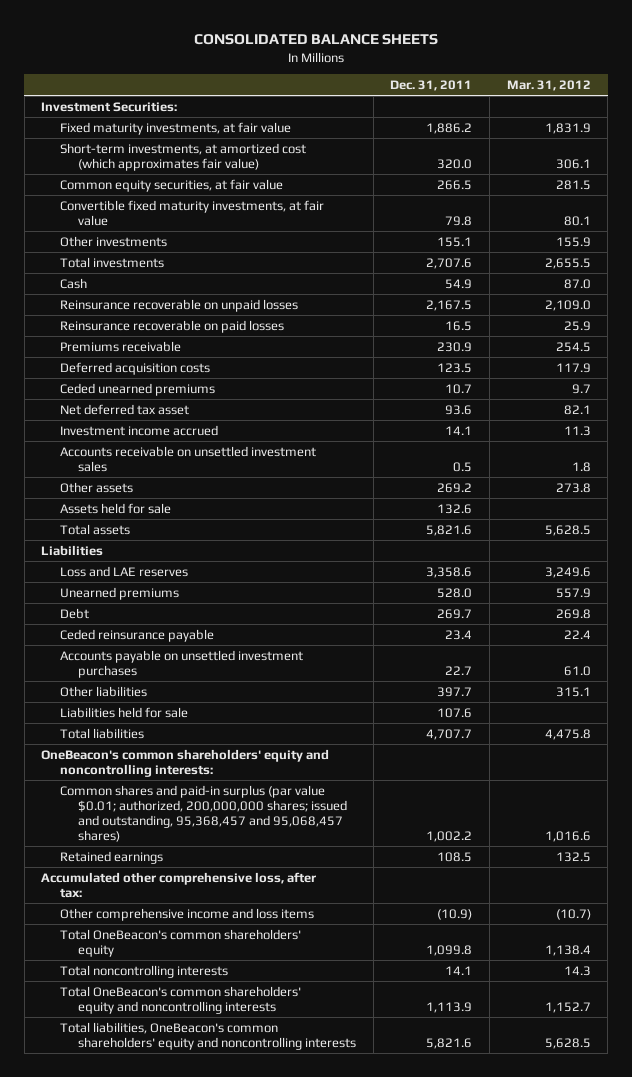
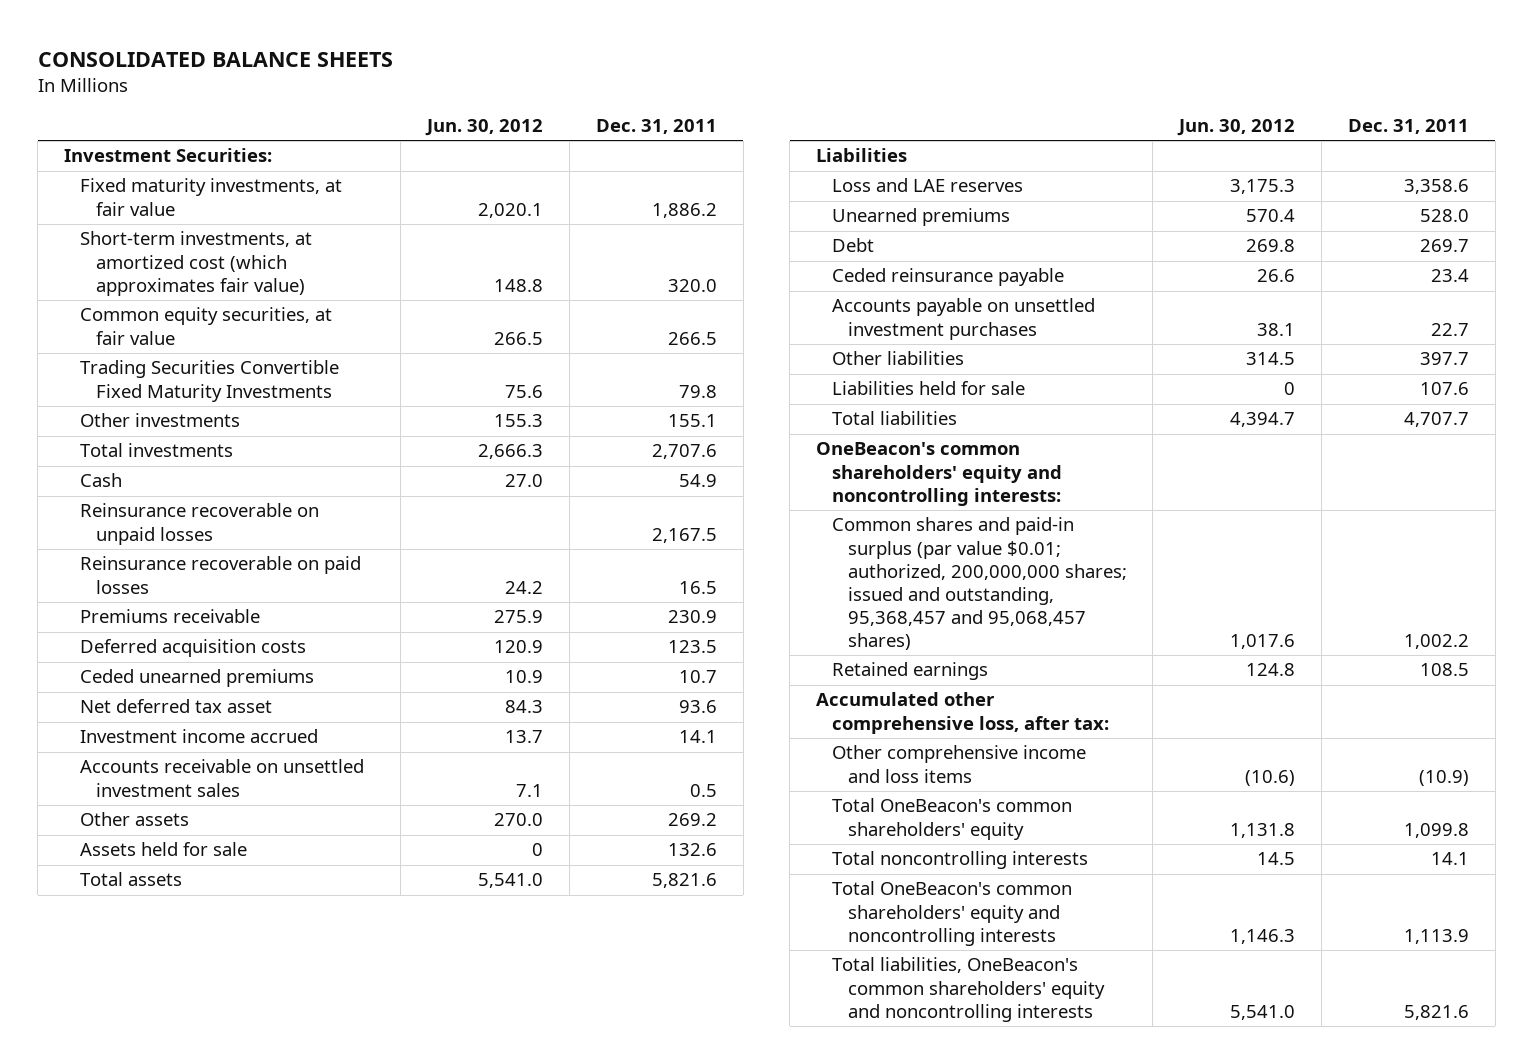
[506,79,591,91] Mar. 31, 2012 -> none
none -> [425,119,544,137] Jun. 30, 2012
[59,199,324,226] Convertible fixed maturity investments, at fair value -> [79,360,339,402] Trading Securities Convertible Fixed Maturity Investments

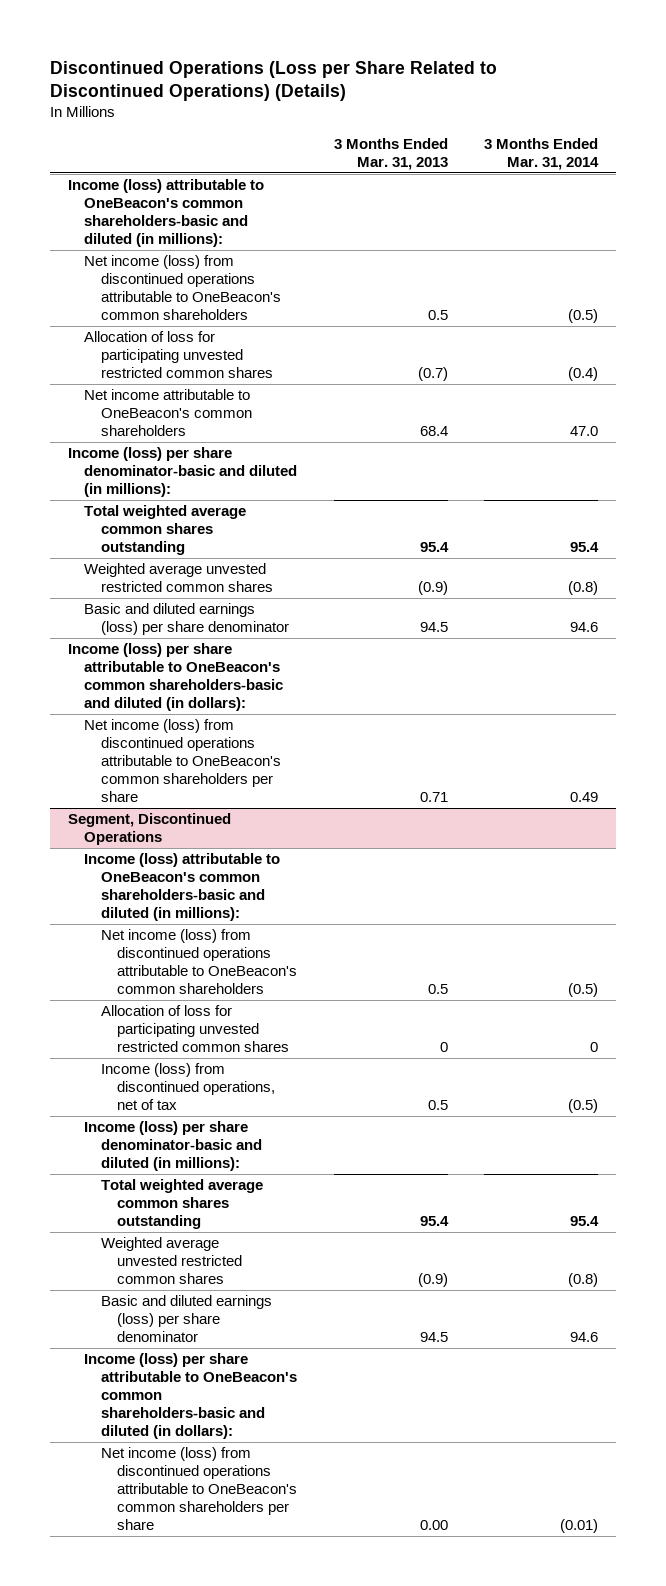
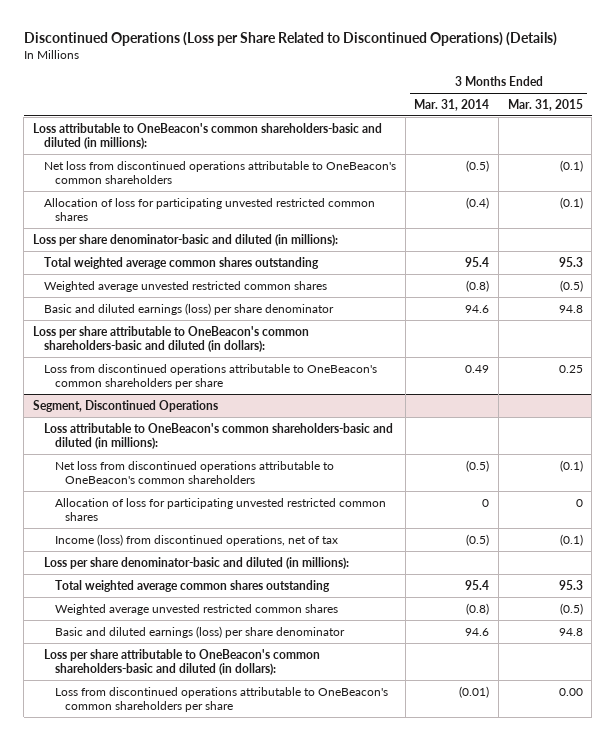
[333,137,448,170] 3 Months Ended Mar. 31, 2013 -> none
none -> [507,98,583,111] Mar. 31, 2015
[68,179,265,248] Income (loss) attributable to OneBeacon's common shareholders-basic and diluted (in millions): -> [33,122,383,149] Loss attributable to OneBeacon's common shareholders-basic and diluted (in millions):
[84,255,281,321] Net income (loss) from discontinued operations attributable to OneBeacon's common shareholders -> [43,160,396,184] Net loss from discontinued operations attributable to OneBeacon's common shareholders
[84,389,252,437] Net income attributable to OneBeacon's common shareholders -> none
[68,447,298,498] Income (loss) per share denominator-basic and diluted (in millions): -> [33,233,339,246] Loss per share denominator-basic and diluted (in millions):
[68,643,284,712] Income (loss) per share attributable to OneBeacon's common shareholders-basic and diluted (in dollars): -> [33,325,310,352] Loss per share attributable to OneBeacon's common shareholders-basic and diluted (in dollars):
[84,719,281,803] Net income (loss) from discontinued operations attributable to OneBeacon's common shareholders per share -> [43,363,377,389] Loss from discontinued operations attributable to OneBeacon's common shareholders per share
[84,853,281,922] Income (loss) attributable to OneBeacon's common shareholders-basic and diluted (in millions): -> [43,422,393,449] Loss attributable to OneBeacon's common shareholders-basic and diluted (in millions):
[100,929,297,995] Net income (loss) from discontinued operations attributable to OneBeacon's common shareholders -> [54,460,334,484] Net loss from discontinued operations attributable to OneBeacon's common shareholders
[84,1121,262,1172] Income (loss) per share denominator-basic and diluted (in millions): -> [43,556,349,569] Loss per share denominator-basic and diluted (in millions):
[84,1353,297,1440] Income (loss) per share attributable to OneBeacon's common shareholders-basic and diluted (in dollars): -> [43,648,320,675] Loss per share attributable to OneBeacon's common shareholders-basic and diluted (in dollars):
[100,1447,297,1531] Net income (loss) from discontinued operations attributable to OneBeacon's common shareholders per share -> [54,686,388,712] Loss from discontinued operations attributable to OneBeacon's common shareholders per share

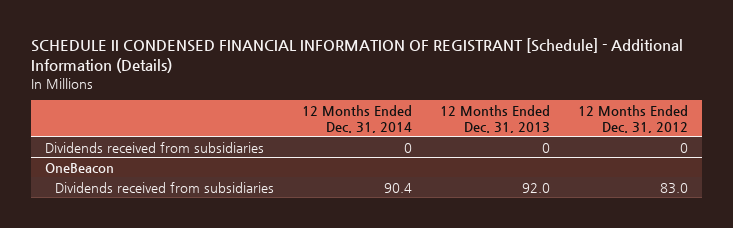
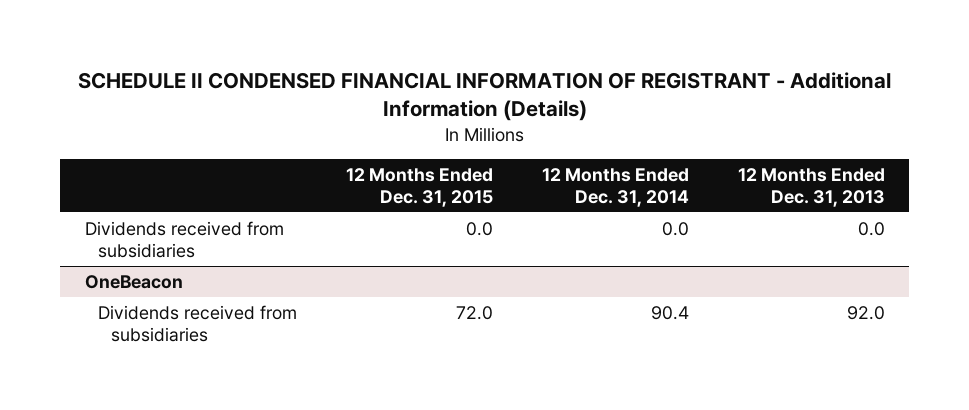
[30,38,683,74] SCHEDULE II CONDENSED FINANCIAL INFORMATION OF REGISTRANT [Schedule] - Additional Information (Details) -> [77,72,891,122] SCHEDULE II CONDENSED FINANCIAL INFORMATION OF REGISTRANT - Additional Information (Details)
[578,104,689,133] 12 Months Ended Dec. 31, 2012 -> none
none -> [345,168,493,207] 12 Months Ended Dec. 31, 2015
[403,142,412,153] 0 -> [661,222,689,237] 0.0
[541,142,550,153] 0 -> [857,222,885,237] 0.0

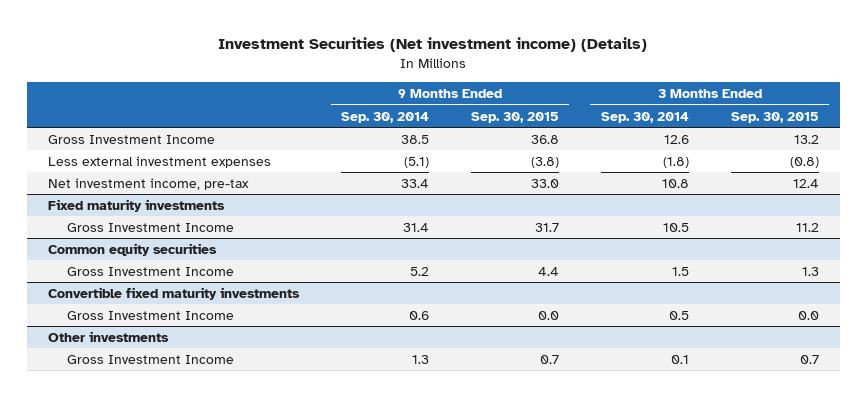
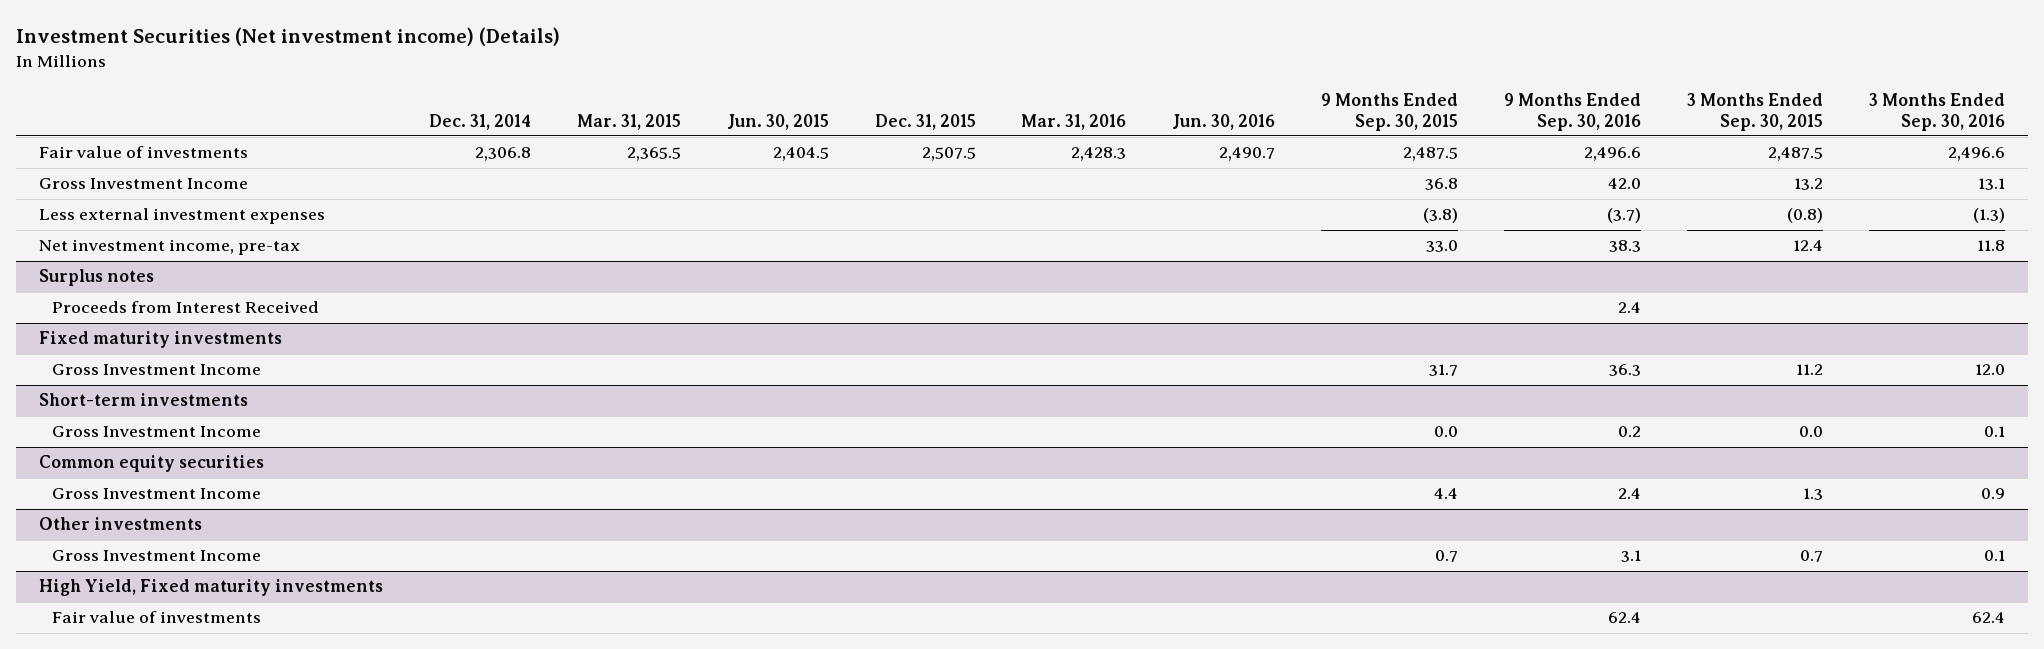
[341,111,430,123] Sep. 30, 2014 -> none
[600,111,689,123] Sep. 30, 2014 -> none
none -> [429,113,532,130] Dec. 31, 2014
none -> [576,113,681,130] Mar. 31, 2015
none -> [726,113,829,130] Jun. 30, 2015
none -> [874,113,976,130] Dec. 31, 2015
none -> [1021,113,1127,130] Mar. 31, 2016
none -> [1172,113,1276,130] Jun. 30, 2016
none -> [1503,92,1641,131] 9 Months Ended Sep. 30, 2016
none -> [1868,92,2005,131] 3 Months Ended Sep. 30, 2016
none -> [39,146,249,159] Fair value of investments
none -> [39,269,155,287] Surplus notes
none -> [51,301,319,314] Proceeds from Interest Received
none -> [39,393,249,407] Short-term investments
none -> [51,426,261,438] Gross Investment Income
[48,287,301,301] Convertible fixed maturity investments -> none
[67,311,235,321] Gross Investment Income -> none
none -> [39,579,384,597] High Yield, Fixed maturity investments
none -> [51,611,261,624] Fair value of investments

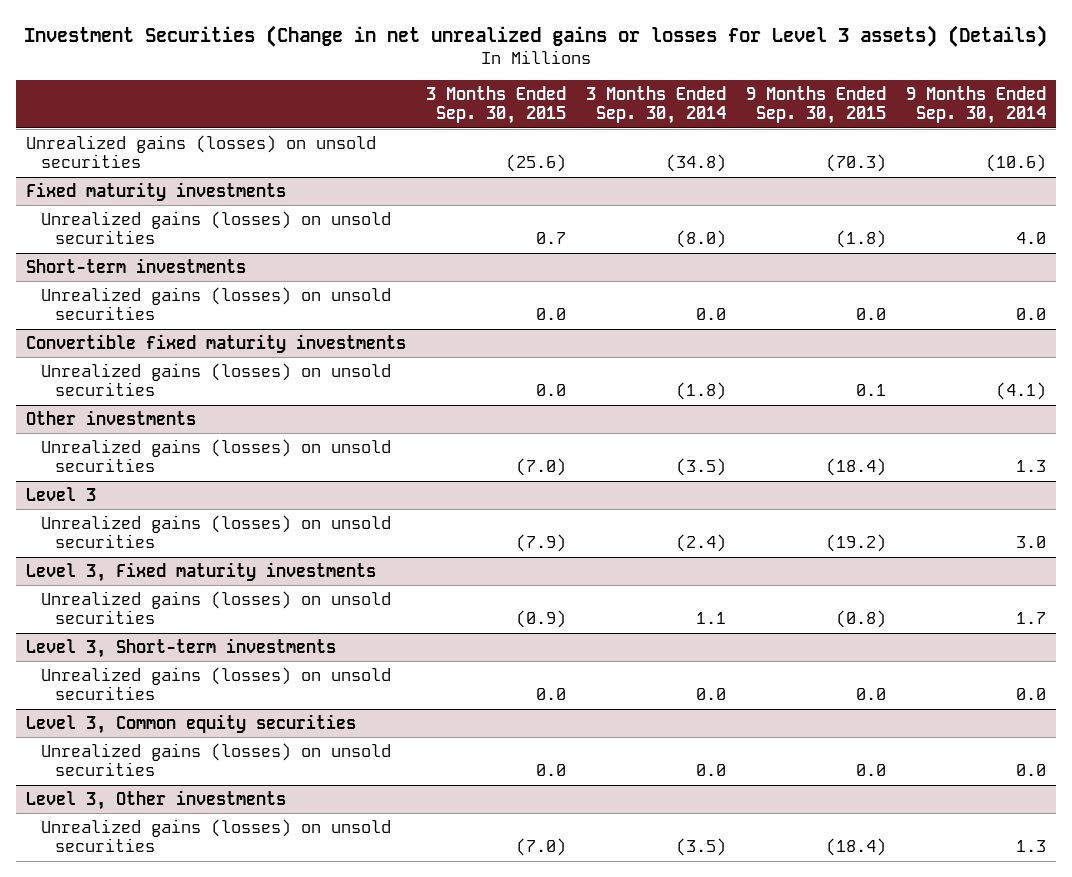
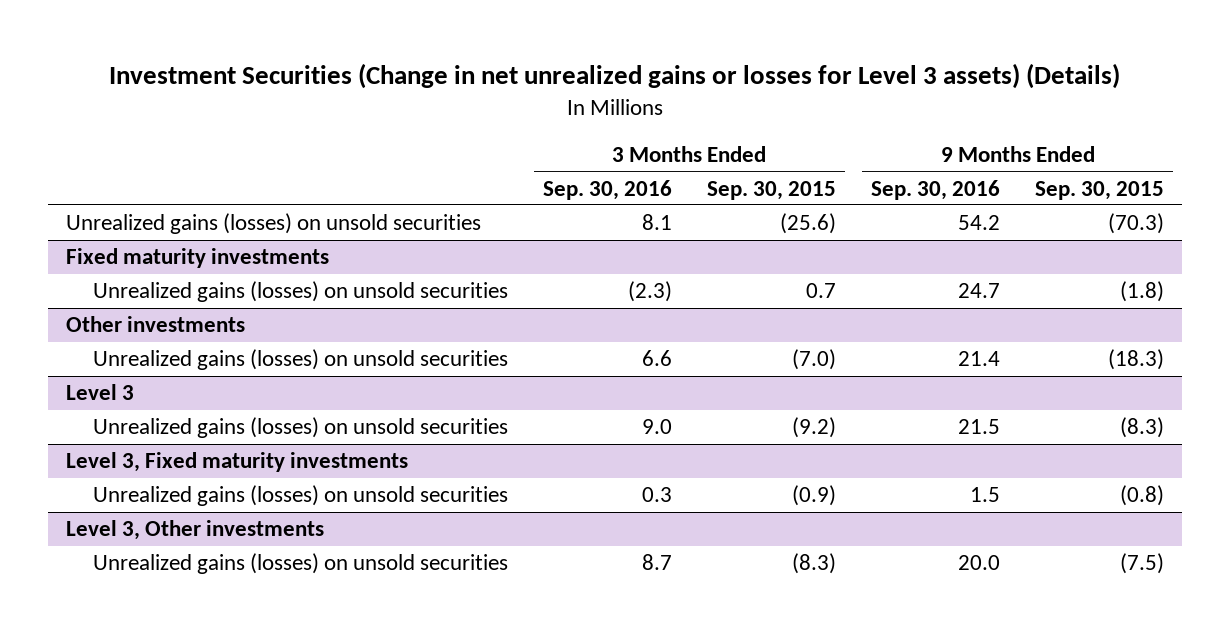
[585,85,726,125] 3 Months Ended Sep. 30, 2014 -> none
[905,85,1046,125] 9 Months Ended Sep. 30, 2014 -> none
none -> [542,179,672,200] Sep. 30, 2016
none -> [870,179,1000,200] Sep. 30, 2016
[26,257,247,273] Short-term investments -> none
[40,286,391,321] Unrealized gains (losses) on unsold securities -> none
[26,333,407,353] Convertible fixed maturity investments -> none
[40,362,391,397] Unrealized gains (losses) on unsold securities -> none
[825,458,886,477] (18.4) -> [1108,349,1165,371] (18.3)
[516,534,567,553] (7.9) -> [791,417,836,439] (9.2)
[825,534,886,553] (19.2) -> [1120,417,1165,439] (8.3)
[26,637,337,658] Level 3, Short-term investments -> none
[40,666,391,701] Unrealized gains (losses) on unsold securities -> none
[26,713,357,734] Level 3, Common equity securities -> none
[40,742,391,777] Unrealized gains (losses) on unsold securities -> none
[516,838,567,857] (7.0) -> [791,553,836,575] (8.3)
[825,838,886,857] (18.4) -> [1120,553,1165,575] (7.5)

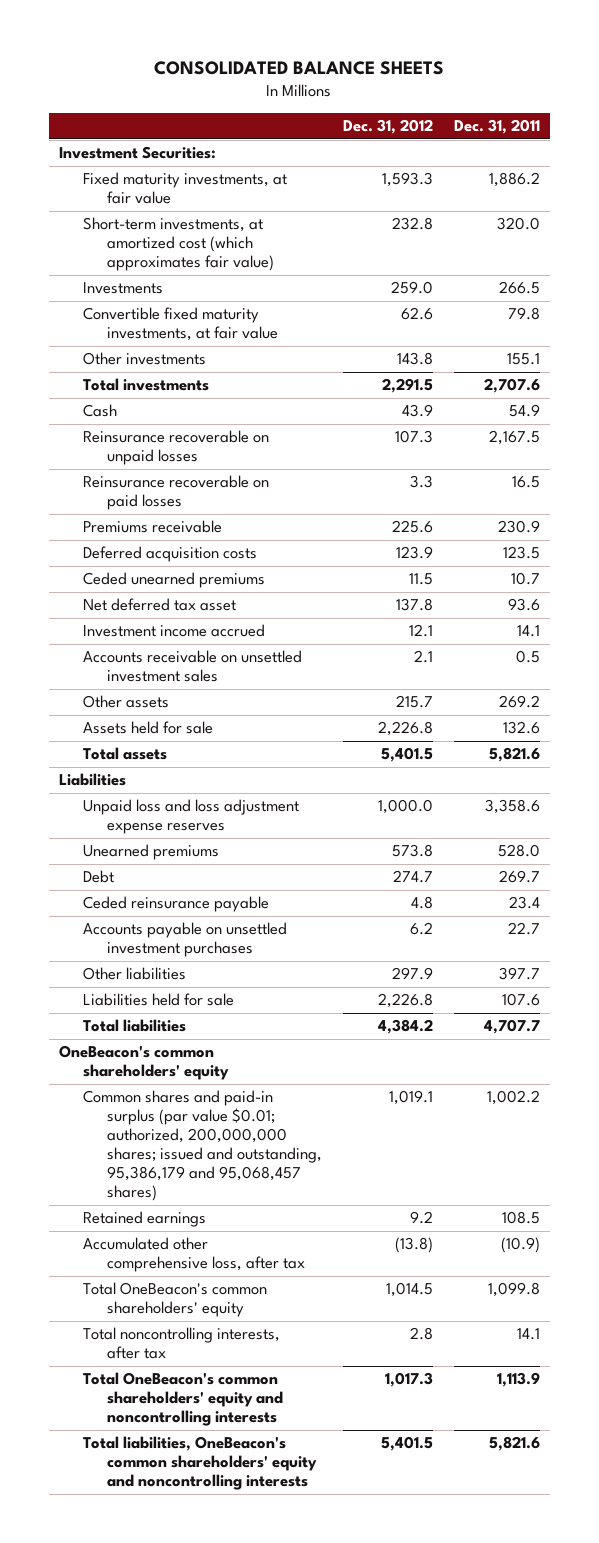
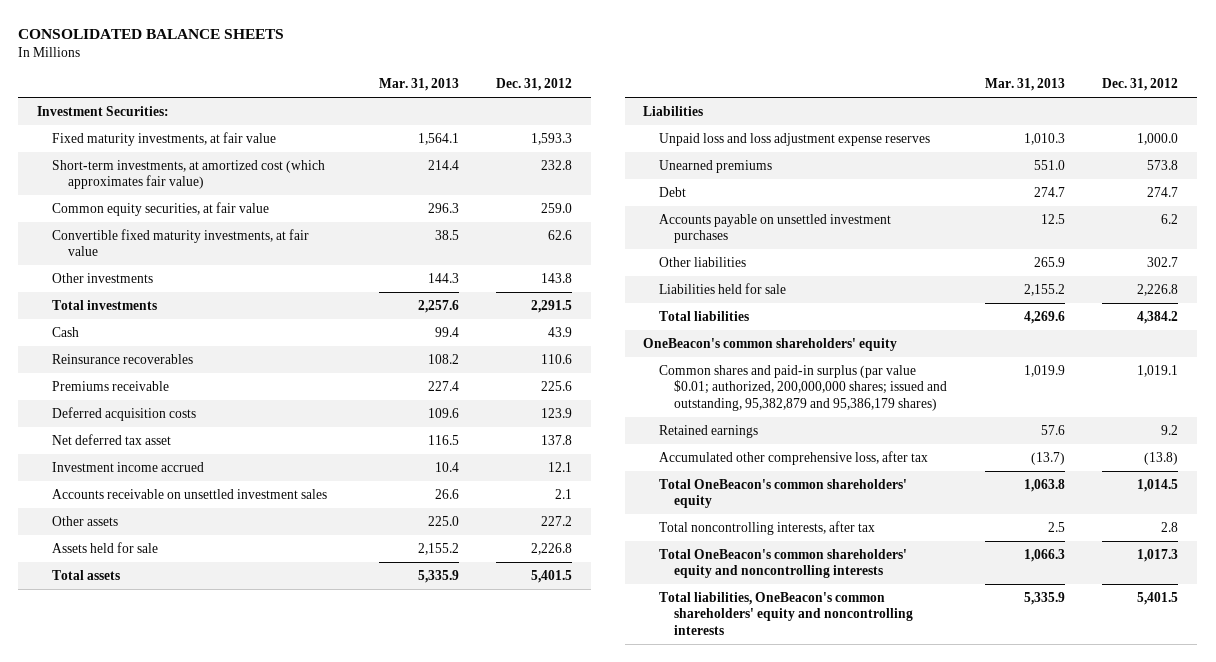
[453,119,540,135] Dec. 31, 2011 -> none
none -> [378,78,459,92] Mar. 31, 2013
[83,282,164,295] Investments -> [52,201,270,216] Common equity securities, at fair value
[83,430,270,466] Reinsurance recoverable on unpaid losses -> none
[83,475,270,511] Reinsurance recoverable on paid losses -> none
none -> [52,353,194,364] Reinsurance recoverables
[83,572,266,589] Ceded unearned premiums -> none
[396,695,434,709] 215.7 -> [541,515,573,526] 227.2
[83,896,270,913] Ceded reinsurance payable -> none
[392,967,434,981] 297.9 -> [1147,256,1179,267] 302.7
[83,1090,323,1202] Common shares and paid-in surplus (par value $0.01; authorized, 200,000,000 shares; issued and outstanding, 95,386,179 and 95,068,457 shares) -> [658,364,948,412] Common shares and paid-in surplus (par value $0.01; authorized, 200,000,000 shares; issued and outstanding, 95,382,879 and 95,386,179 shares)

